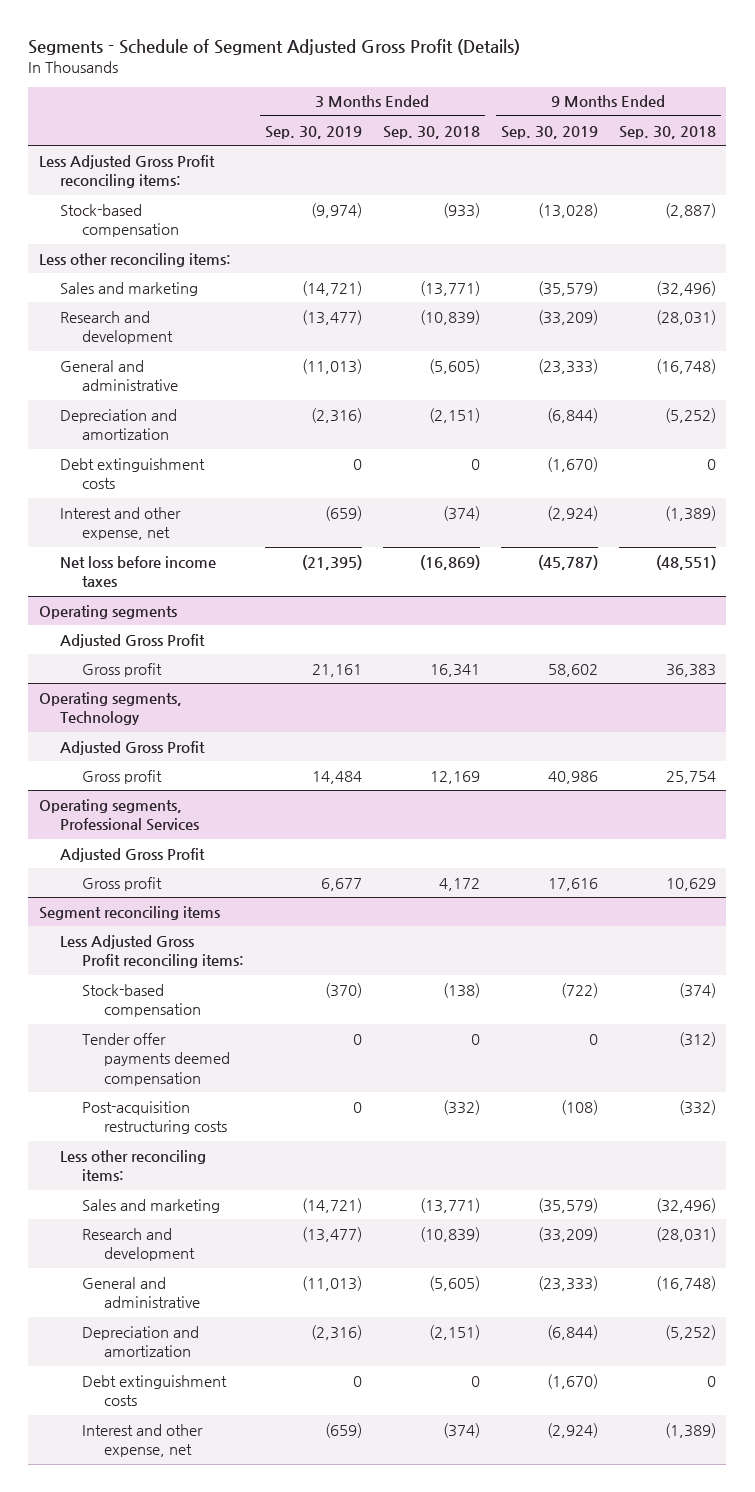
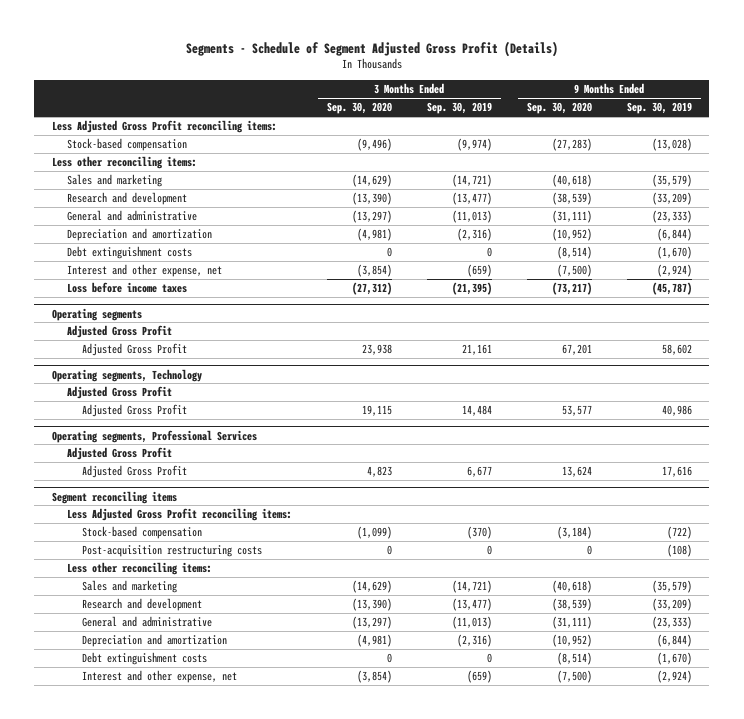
[382,125,480,139] Sep. 30, 2018 -> none
[618,125,716,139] Sep. 30, 2018 -> none
none -> [326,102,392,115] Sep. 30, 2020
none -> [526,102,592,115] Sep. 30, 2020
[60,555,217,588] Net loss before income taxes -> [66,282,187,294] Loss before income taxes
[82,662,163,677] Gross profit -> [81,343,187,357] Adjusted Gross Profit
[82,769,163,784] Gross profit -> [81,404,187,418] Adjusted Gross Profit
[82,876,163,891] Gross profit -> [81,465,187,479] Adjusted Gross Profit
[82,1032,230,1086] Tender offer payments deemed compensation -> none

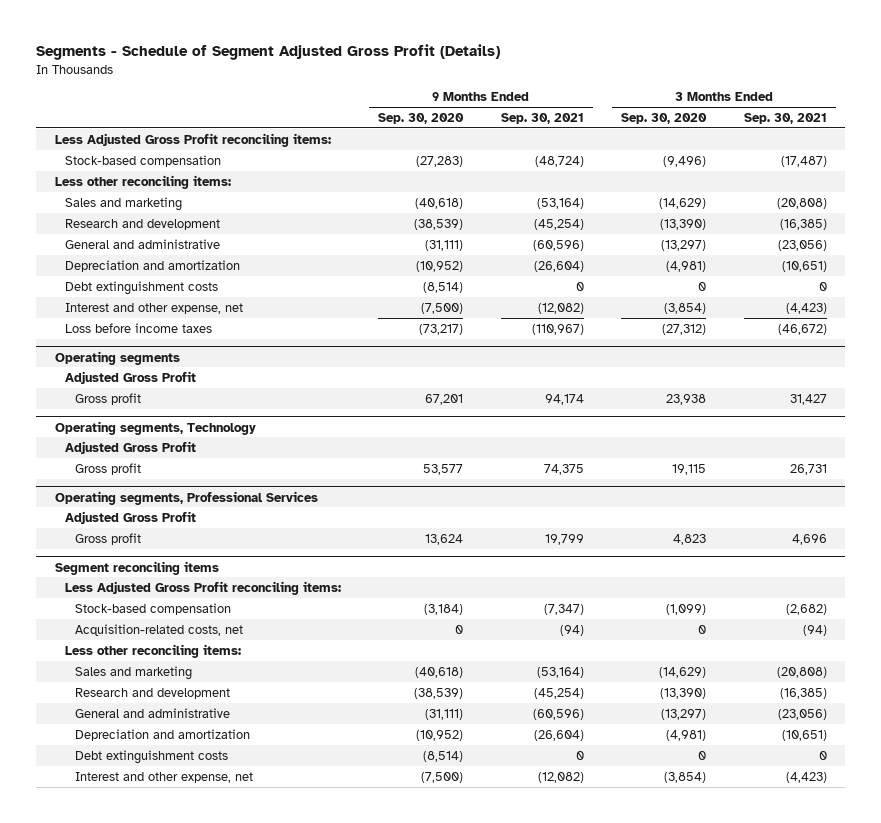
[426,102,492,115] Sep. 30, 2019 -> none
[626,102,692,115] Sep. 30, 2019 -> none
none -> [500,112,584,124] Sep. 30, 2021
none -> [743,112,827,124] Sep. 30, 2021
[81,343,187,357] Adjusted Gross Profit -> [74,392,141,405] Gross profit
[81,404,187,418] Adjusted Gross Profit -> [74,462,141,475] Gross profit
[81,465,187,479] Adjusted Gross Profit -> [74,532,141,545] Gross profit
[81,545,262,558] Post-acquisition restructuring costs -> [74,623,243,636] Acquisition-related costs, net

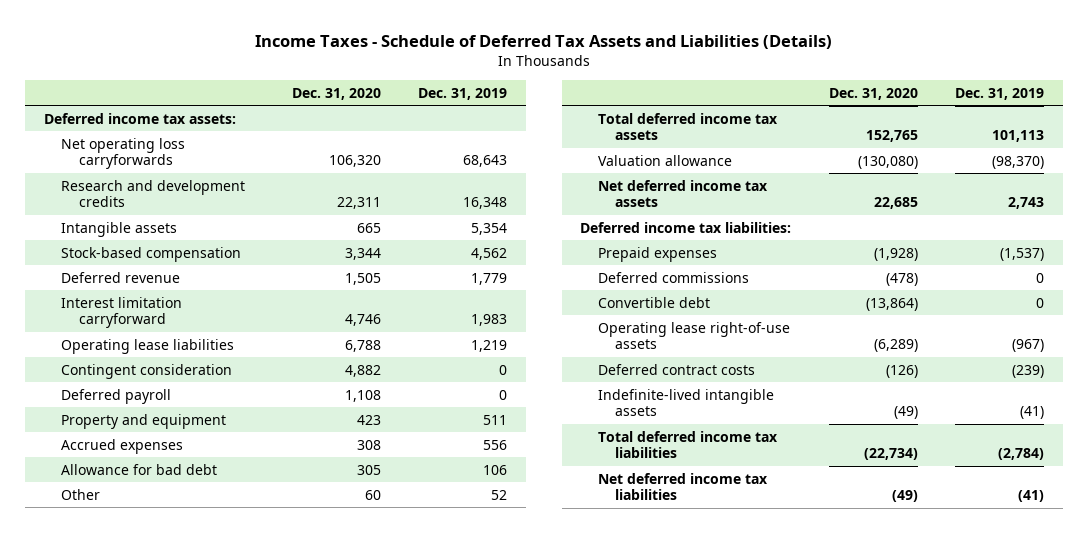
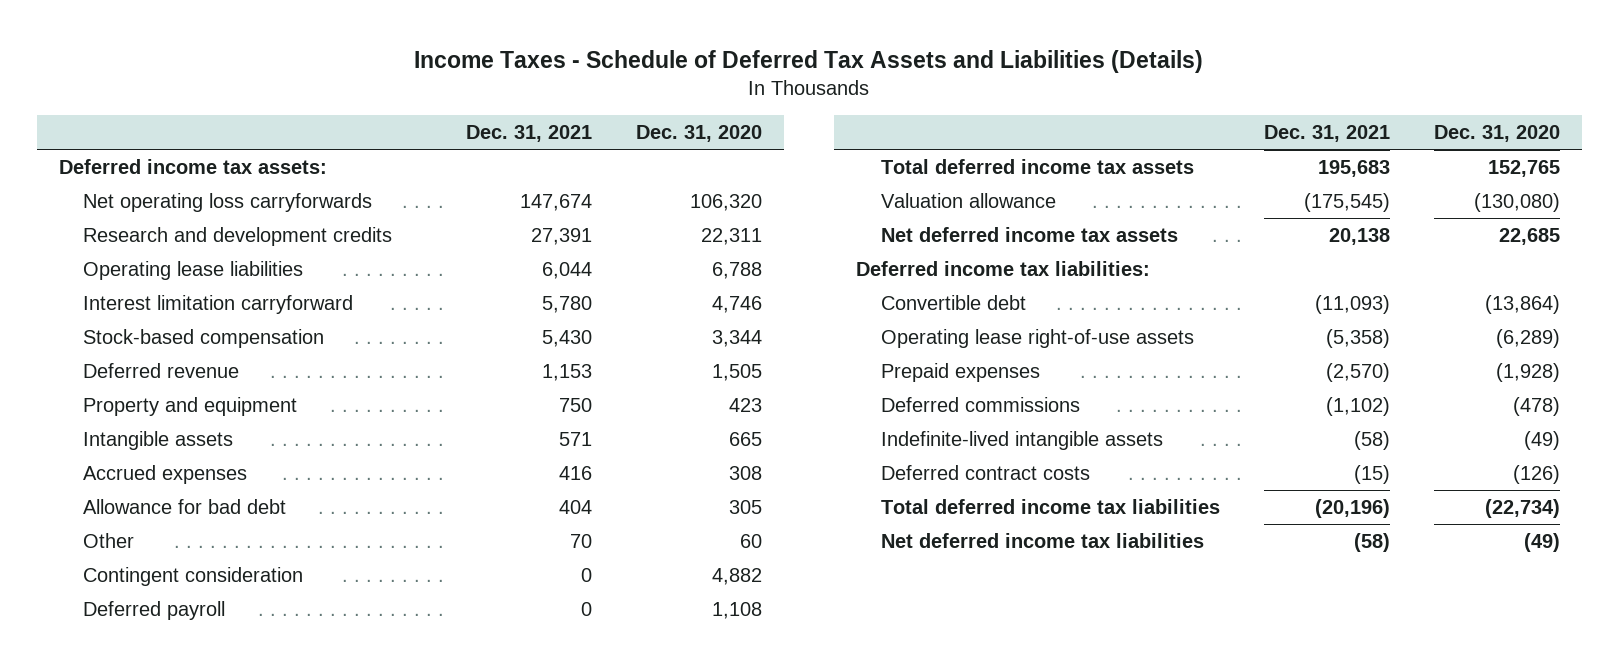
[418,87,508,100] Dec. 31, 2019 -> none
none -> [466,124,593,142] Dec. 31, 2021
[61,338,235,354] Operating lease liabilities -> [83,260,304,280] Operating lease liabilities
[61,296,183,329] Interest limitation carryforward -> [83,294,354,314] Interest limitation carryforward
[61,221,178,237] Intangible assets -> [83,430,234,450] Intangible assets
[61,363,233,379] Contingent consideration -> [83,566,304,586] Contingent consideration
[61,388,172,404] Deferred payroll -> [83,600,226,620] Deferred payroll
[597,246,717,262] Prepaid expenses -> [880,362,1040,382] Prepaid expenses
[597,271,749,283] Deferred commissions -> [880,396,1080,412] Deferred commissions
[597,363,755,375] Deferred contract costs -> [880,464,1090,480] Deferred contract costs

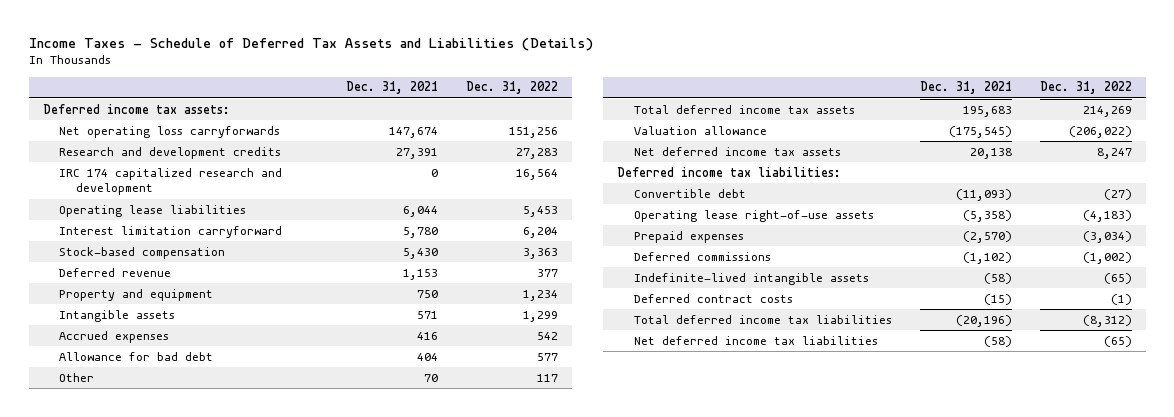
[636,124,763,142] Dec. 31, 2020 -> none
none -> [465,81,558,95] Dec. 31, 2022
none -> [59,167,283,196] IRC 174 capitalized research and development
[83,566,304,586] Contingent consideration -> none
[83,600,226,620] Deferred payroll -> none

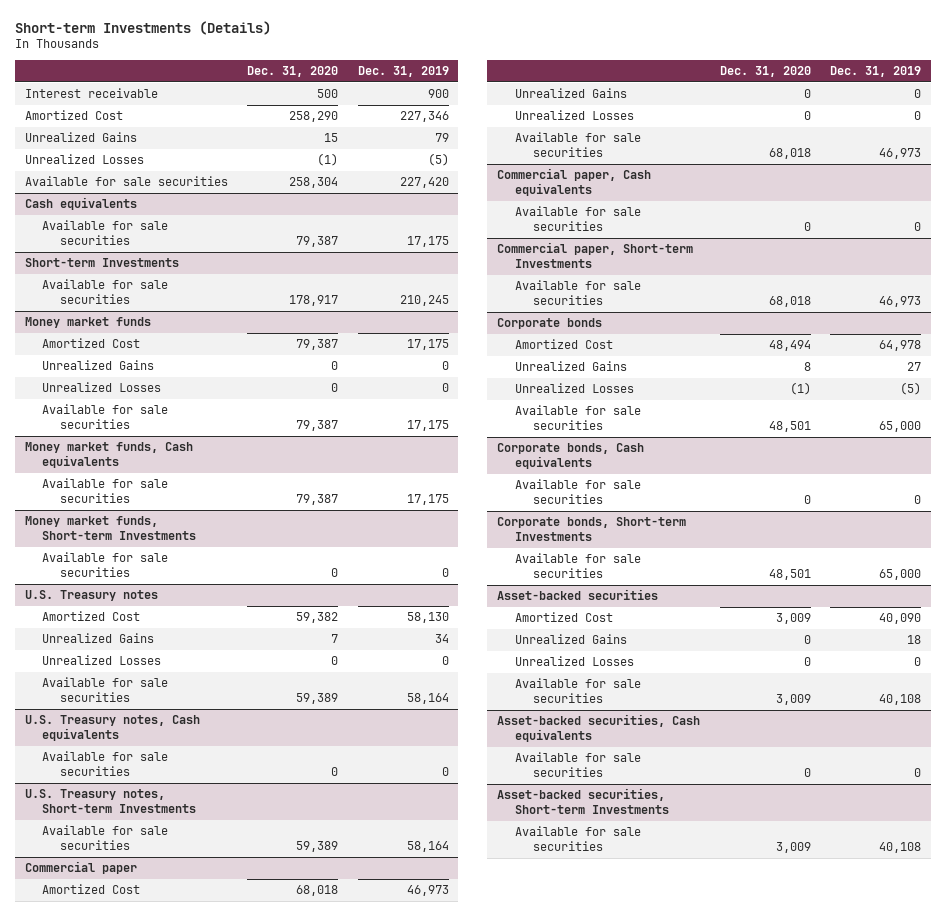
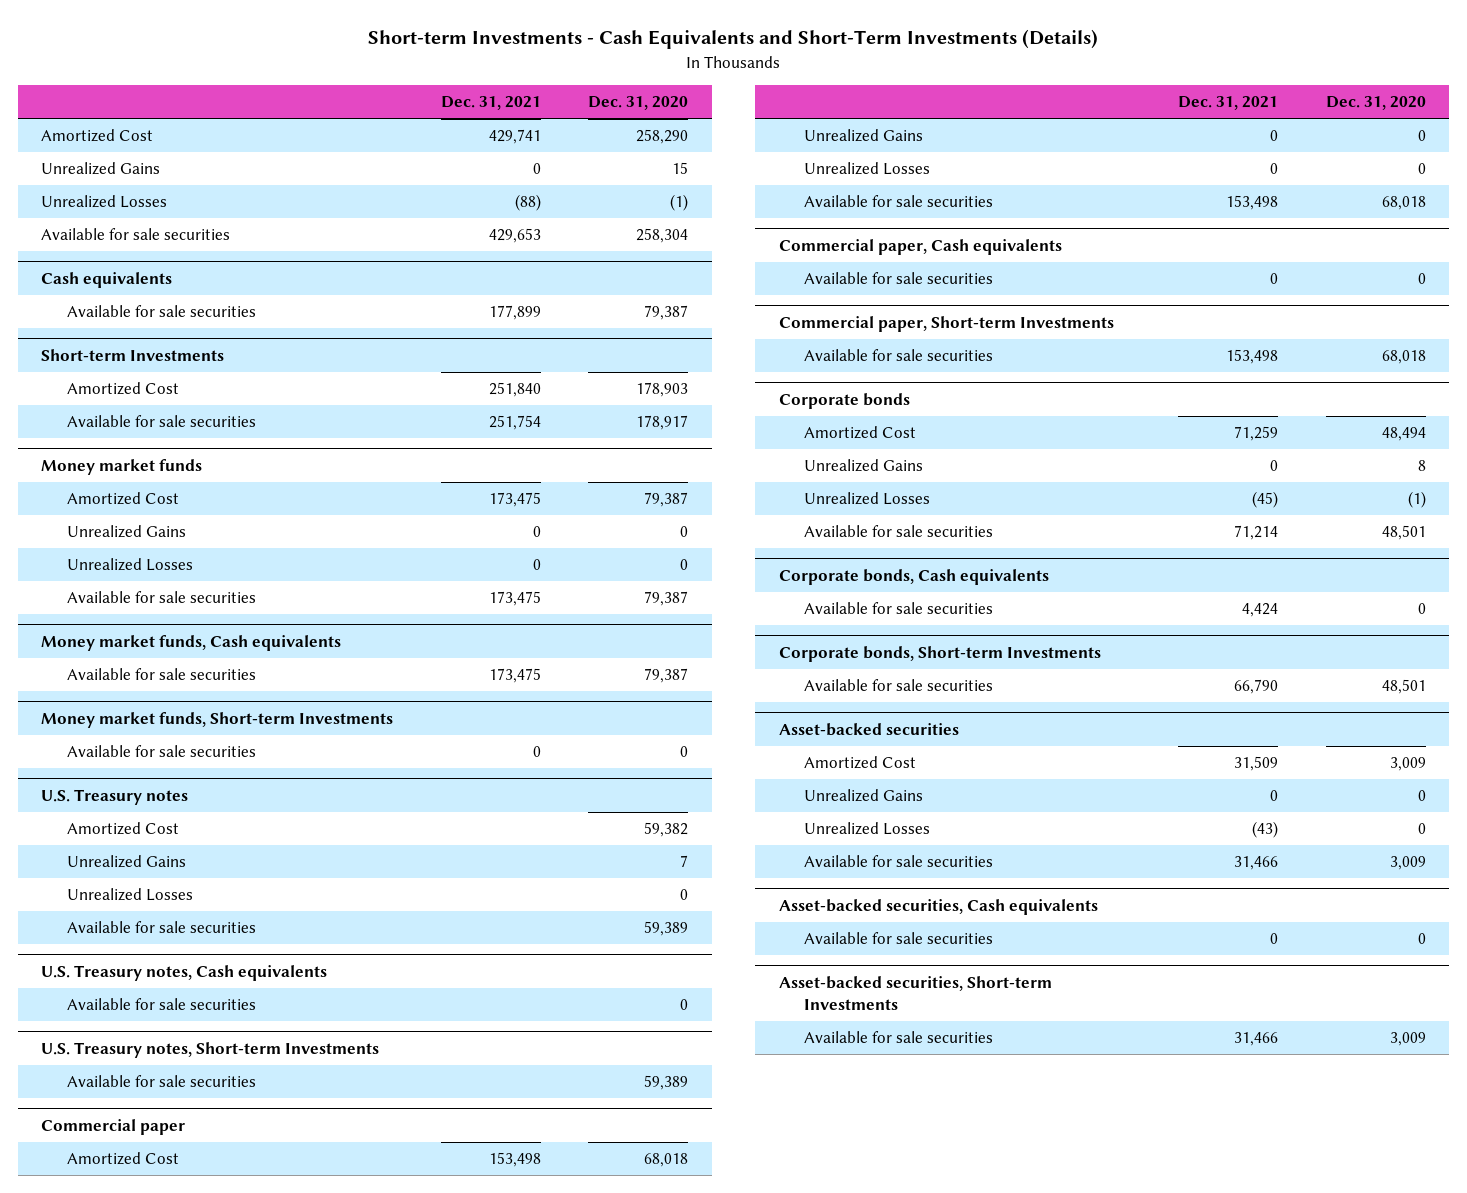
[14,20,271,35] Short-term Investments (Details) -> [368,29,1099,50] Short-term Investments - Cash Equivalents and Short-Term Investments (Details)
[357,66,449,78] Dec. 31, 2019 -> none
none -> [440,96,541,111] Dec. 31, 2021
[24,88,158,99] Interest receivable -> none
none -> [66,382,179,396] Amortized Cost

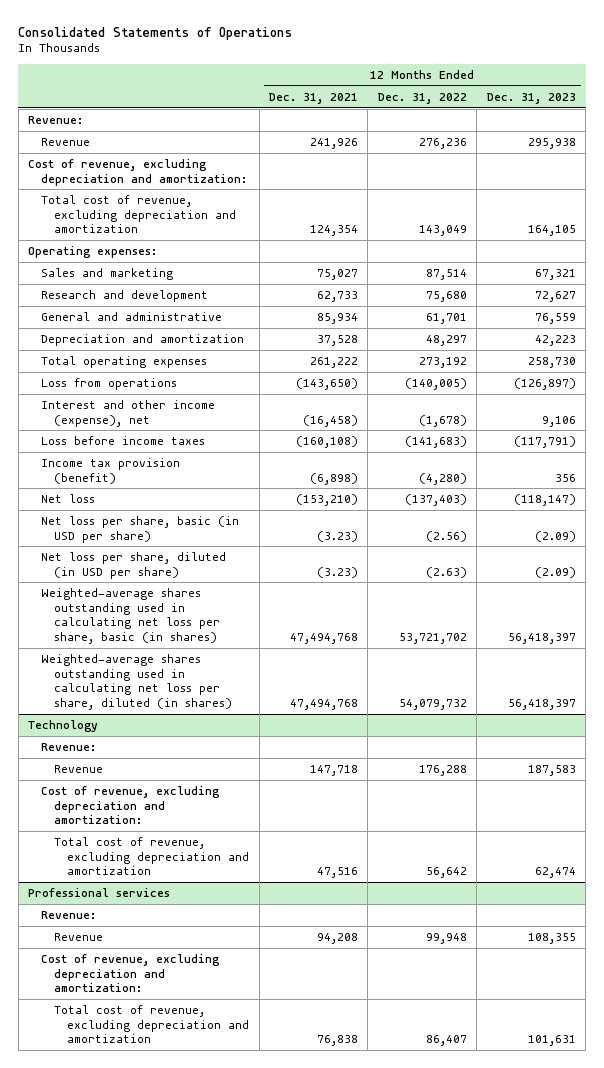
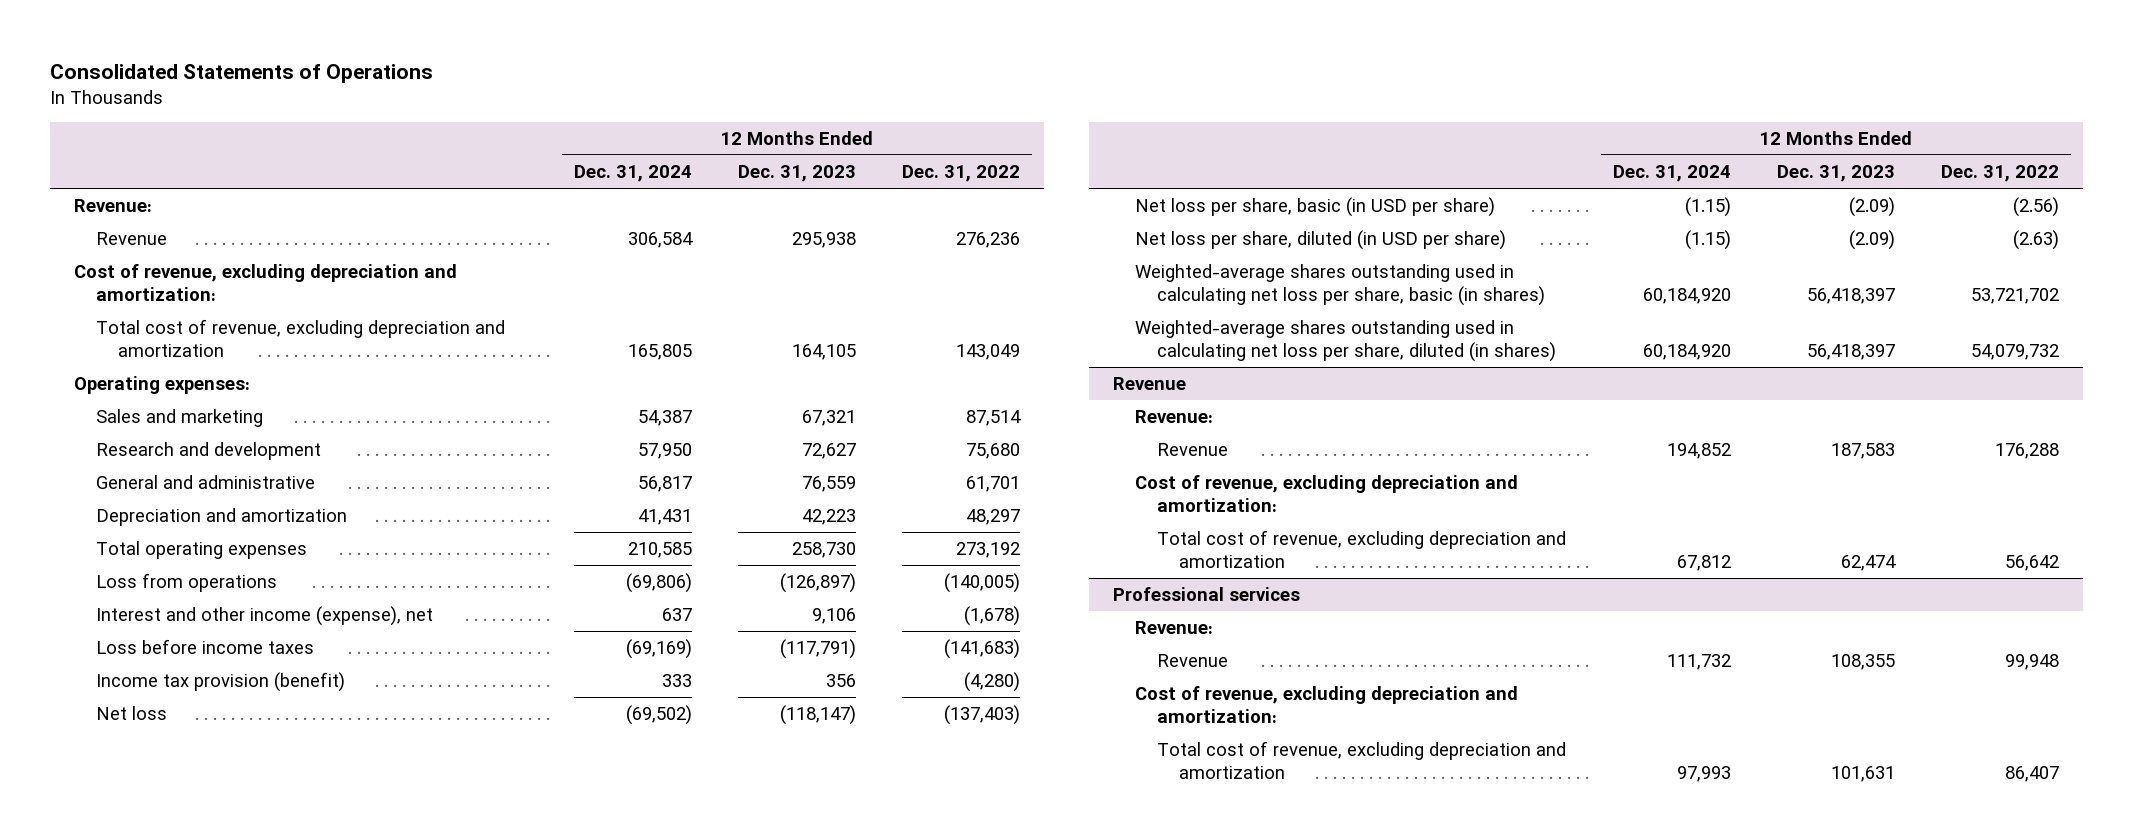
[269,92,359,104] Dec. 31, 2021 -> none
none -> [573,165,692,183] Dec. 31, 2024
[28,719,99,732] Technology -> [1112,377,1186,391] Revenue

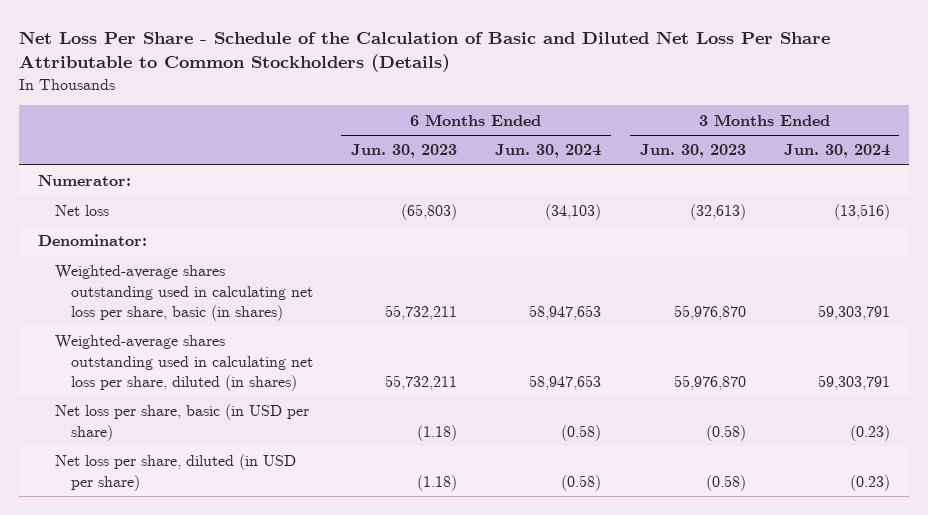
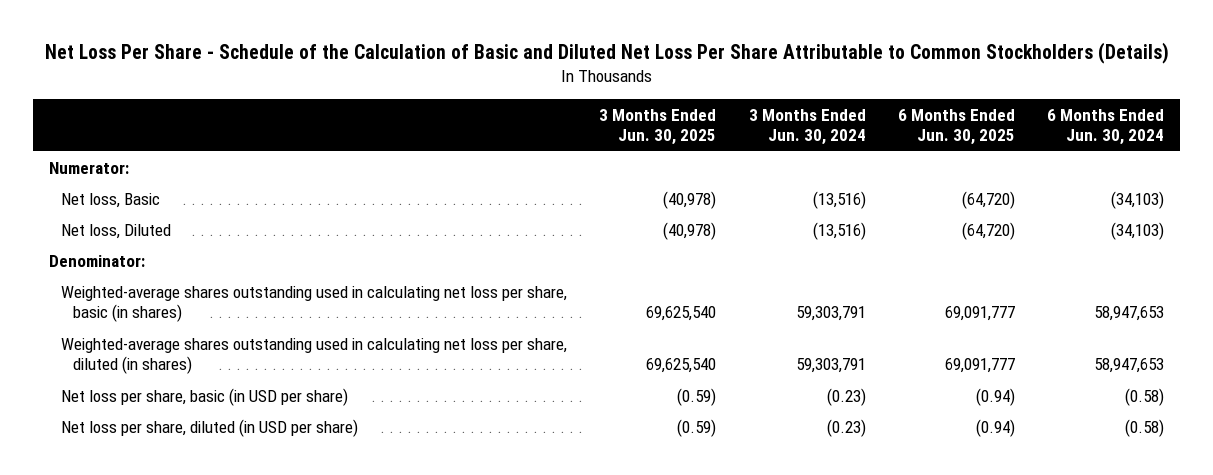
[351,144,458,159] Jun. 30, 2023 -> none
[639,144,746,159] Jun. 30, 2023 -> none
none -> [599,108,717,146] 3 Months Ended Jun. 30, 2025
none -> [897,108,1015,146] 6 Months Ended Jun. 30, 2025
[54,205,109,217] Net loss -> [61,192,161,208] Net loss, Basic
none -> [61,223,172,239] Net loss, Diluted

